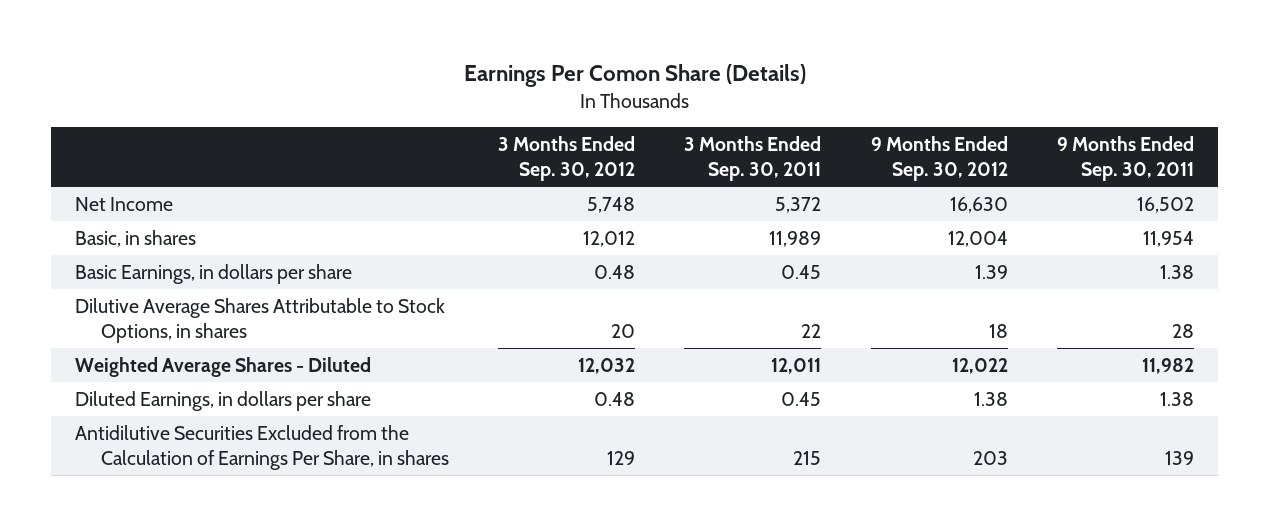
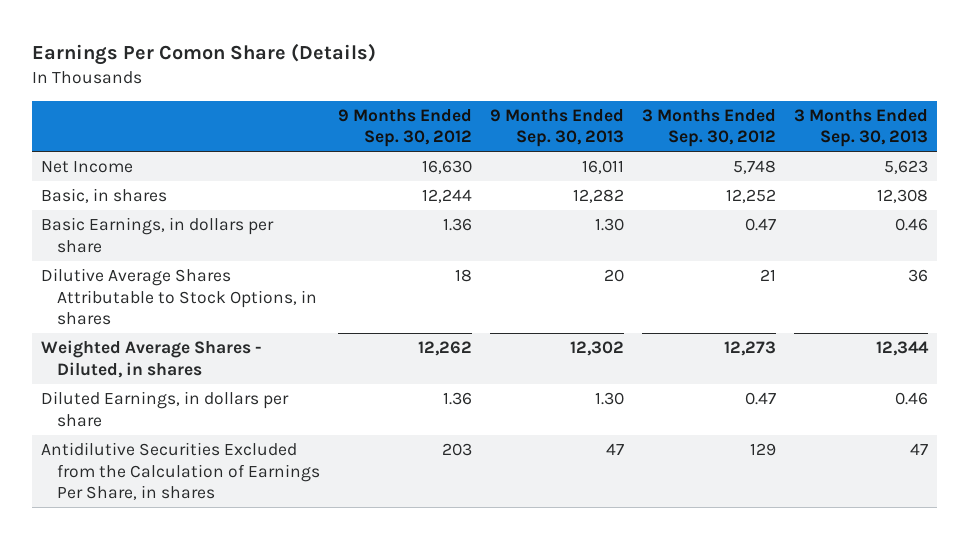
[684,136,822,182] 3 Months Ended Sep. 30, 2011 -> none
[1056,136,1194,182] 9 Months Ended Sep. 30, 2011 -> none
none -> [489,108,624,148] 9 Months Ended Sep. 30, 2013
none -> [794,108,929,148] 3 Months Ended Sep. 30, 2013
[582,230,635,247] 12,012 -> [725,189,776,204] 12,252
[947,230,1008,247] 12,004 -> [421,189,472,204] 12,244
[593,264,635,279] 0.48 -> [744,218,776,232] 0.47
[974,264,1008,279] 1.39 -> [442,218,472,232] 1.36
[610,323,635,338] 20 -> [759,269,776,282] 21
[75,356,372,377] Weighted Average Shares - Diluted -> [41,340,263,378] Weighted Average Shares - Diluted, in shares
[577,357,635,374] 12,032 -> [723,341,776,357] 12,273
[951,357,1008,374] 12,022 -> [417,341,472,357] 12,262
[593,391,635,406] 0.48 -> [744,392,776,406] 0.47
[973,391,1008,406] 1.38 -> [442,392,472,406] 1.36

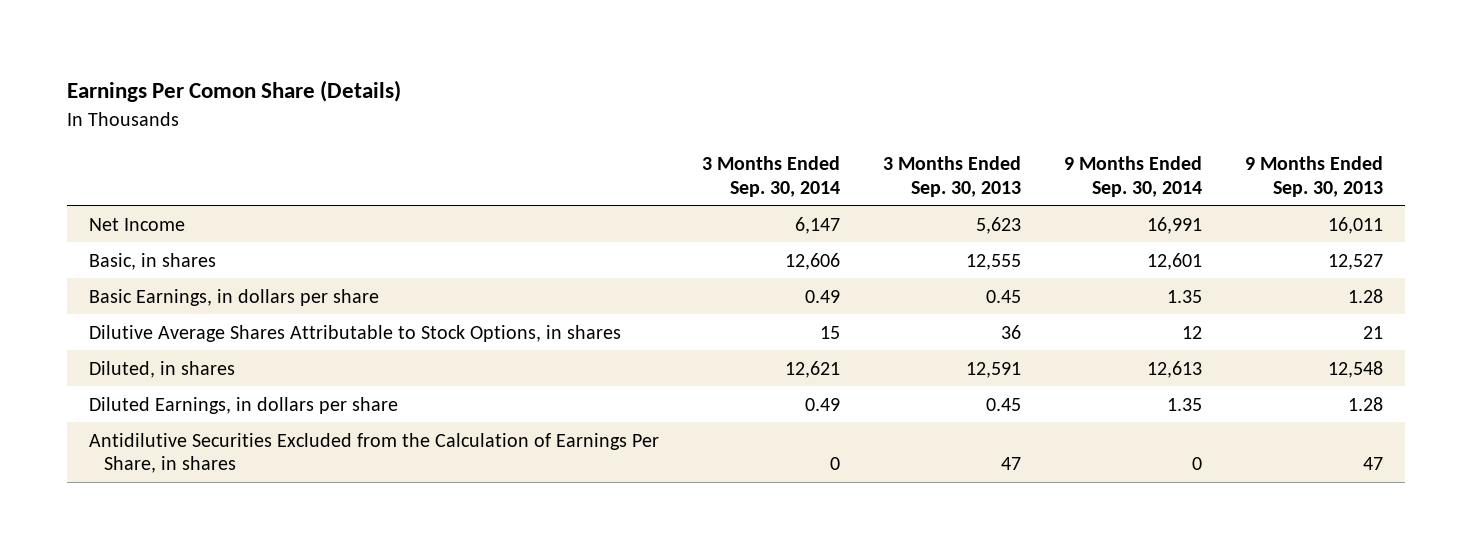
[337,108,472,148] 9 Months Ended Sep. 30, 2012 -> none
[641,108,776,148] 3 Months Ended Sep. 30, 2012 -> none
none -> [701,156,840,197] 3 Months Ended Sep. 30, 2014
none -> [1064,156,1203,197] 9 Months Ended Sep. 30, 2014
[572,189,624,204] 12,282 -> [1328,253,1384,270] 12,527
[877,189,929,204] 12,308 -> [966,253,1022,270] 12,555
[594,218,624,232] 1.30 -> [1348,288,1384,303] 1.28
[895,218,929,232] 0.46 -> [986,289,1022,303] 0.45
[603,269,624,283] 20 -> [1363,325,1384,339] 21
[41,340,263,378] Weighted Average Shares - Diluted, in shares -> [88,360,235,378] Diluted, in shares
[569,341,624,357] 12,302 -> [1328,360,1384,378] 12,548
[876,341,930,357] 12,344 -> [966,361,1022,378] 12,591
[594,392,624,406] 1.30 -> [1348,396,1384,411] 1.28
[895,392,929,406] 0.46 -> [986,397,1022,411] 0.45

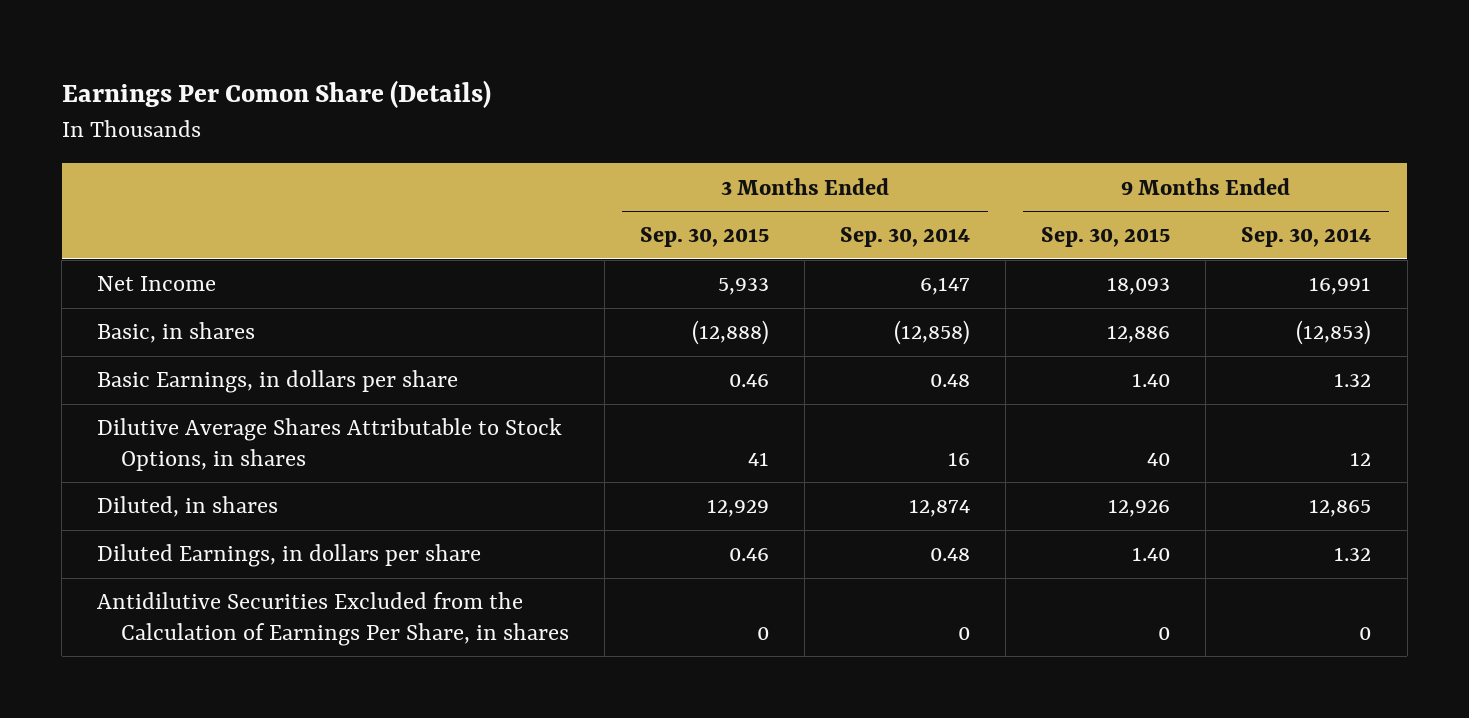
[883,156,1022,197] 3 Months Ended Sep. 30, 2013 -> none
[1245,156,1384,197] 9 Months Ended Sep. 30, 2013 -> none
none -> [639,227,769,248] Sep. 30, 2015
none -> [1041,227,1171,248] Sep. 30, 2015
[784,252,840,270] 12,606 -> [893,320,970,346] (12,858)
[1147,252,1203,270] 12,601 -> [1296,320,1372,346] (12,853)
[804,289,840,303] 0.49 -> [929,374,970,388] 0.48
[1167,289,1203,303] 1.35 -> [1334,373,1372,388] 1.32
[819,325,840,339] 15 -> [947,451,970,466] 16
[784,360,840,378] 12,621 -> [908,499,970,518] 12,874
[1147,360,1203,378] 12,613 -> [1309,499,1372,518] 12,865
[804,397,840,411] 0.49 -> [929,548,970,562] 0.48
[1167,397,1203,411] 1.35 -> [1334,547,1372,562] 1.32

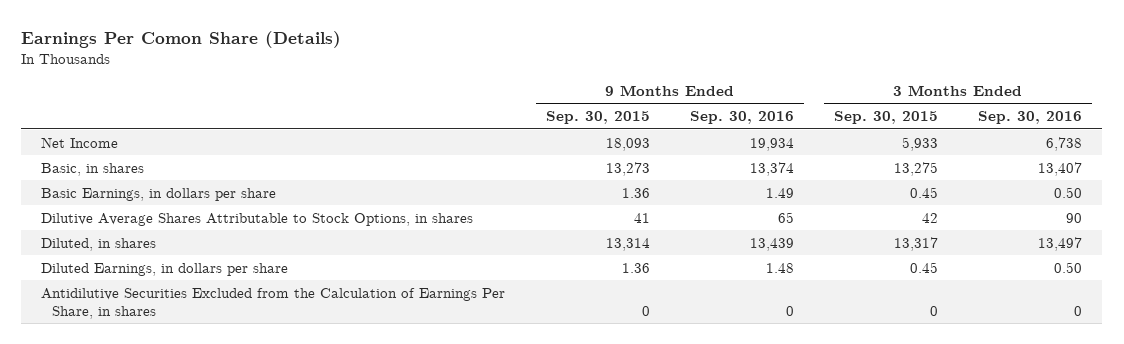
[839,227,970,248] Sep. 30, 2014 -> none
[1241,227,1372,248] Sep. 30, 2014 -> none
none -> [689,111,794,125] Sep. 30, 2016
none -> [978,111,1083,125] Sep. 30, 2016
[691,320,769,346] (12,888) -> [893,161,938,176] 13,275
[1107,325,1171,344] 12,886 -> [605,161,650,176] 13,273
[728,374,769,388] 0.46 -> [909,186,938,198] 0.45
[1132,373,1171,388] 1.40 -> [621,187,650,198] 1.36
[747,451,769,466] 41 -> [921,212,938,223] 42
[1147,452,1171,466] 40 -> [633,212,650,223] 41
[706,499,769,518] 12,929 -> [893,236,938,251] 13,317
[1108,499,1171,518] 12,926 -> [605,237,650,251] 13,314
[728,548,769,562] 0.46 -> [909,261,938,273] 0.45
[1132,547,1171,562] 1.40 -> [621,262,650,273] 1.36

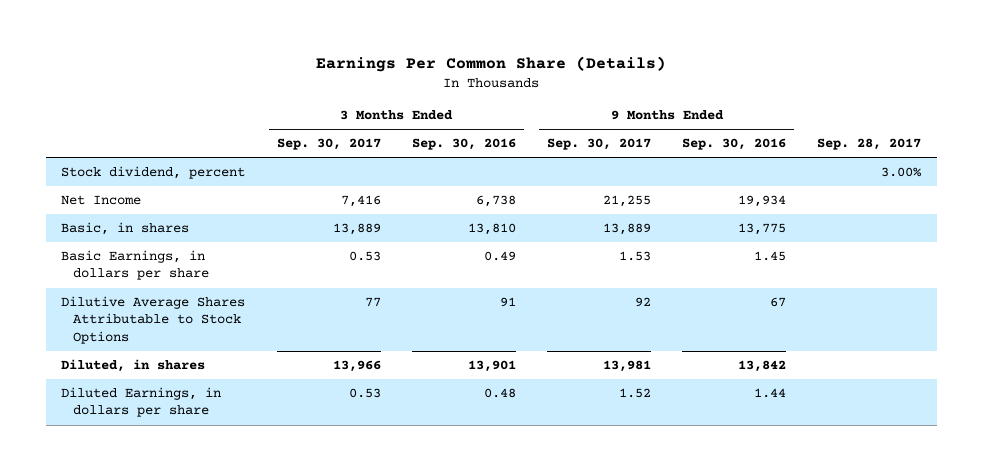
[21,31,342,49] Earnings Per Comon Share (Details) -> [316,55,667,72] Earnings Per Common Share (Details)
[545,111,650,125] Sep. 30, 2015 -> none
[833,111,938,125] Sep. 30, 2015 -> none
none -> [276,138,381,151] Sep. 30, 2017
none -> [546,138,651,151] Sep. 30, 2017
none -> [817,138,922,151] Sep. 28, 2017
none -> [61,166,246,180] Stock dividend, percent
[41,287,506,319] Antidilutive Securities Excluded from the Calculation of Earnings Per Share, in shares -> none
[749,161,794,176] 13,374 -> [738,223,787,236] 13,775
[1038,161,1083,176] 13,407 -> [467,223,516,236] 13,810
[765,187,794,198] 1.49 -> [754,251,787,262] 1.45
[1054,186,1083,198] 0.50 -> [483,251,516,262] 0.49
[41,212,474,226] Dilutive Average Shares Attributable to Stock Options, in shares -> [61,296,246,344] Dilutive Average Shares Attributable to Stock Options
[777,211,794,223] 65 -> [770,297,787,308] 67
[1066,212,1083,223] 90 -> [499,297,516,308] 91
[749,237,794,251] 13,439 -> [738,360,787,373] 13,842
[1038,236,1083,251] 13,497 -> [467,360,516,373] 13,901
[765,262,794,273] 1.48 -> [754,388,787,399] 1.44
[1054,261,1083,273] 0.50 -> [483,388,516,399] 0.48

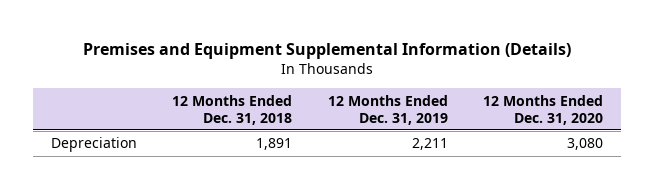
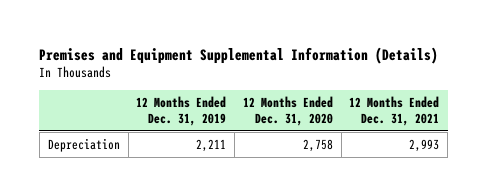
[172,94,293,125] 12 Months Ended Dec. 31, 2018 -> none
none -> [349,96,440,127] 12 Months Ended Dec. 31, 2021
[567,138,604,151] 3,080 -> [302,138,333,152] 2,758

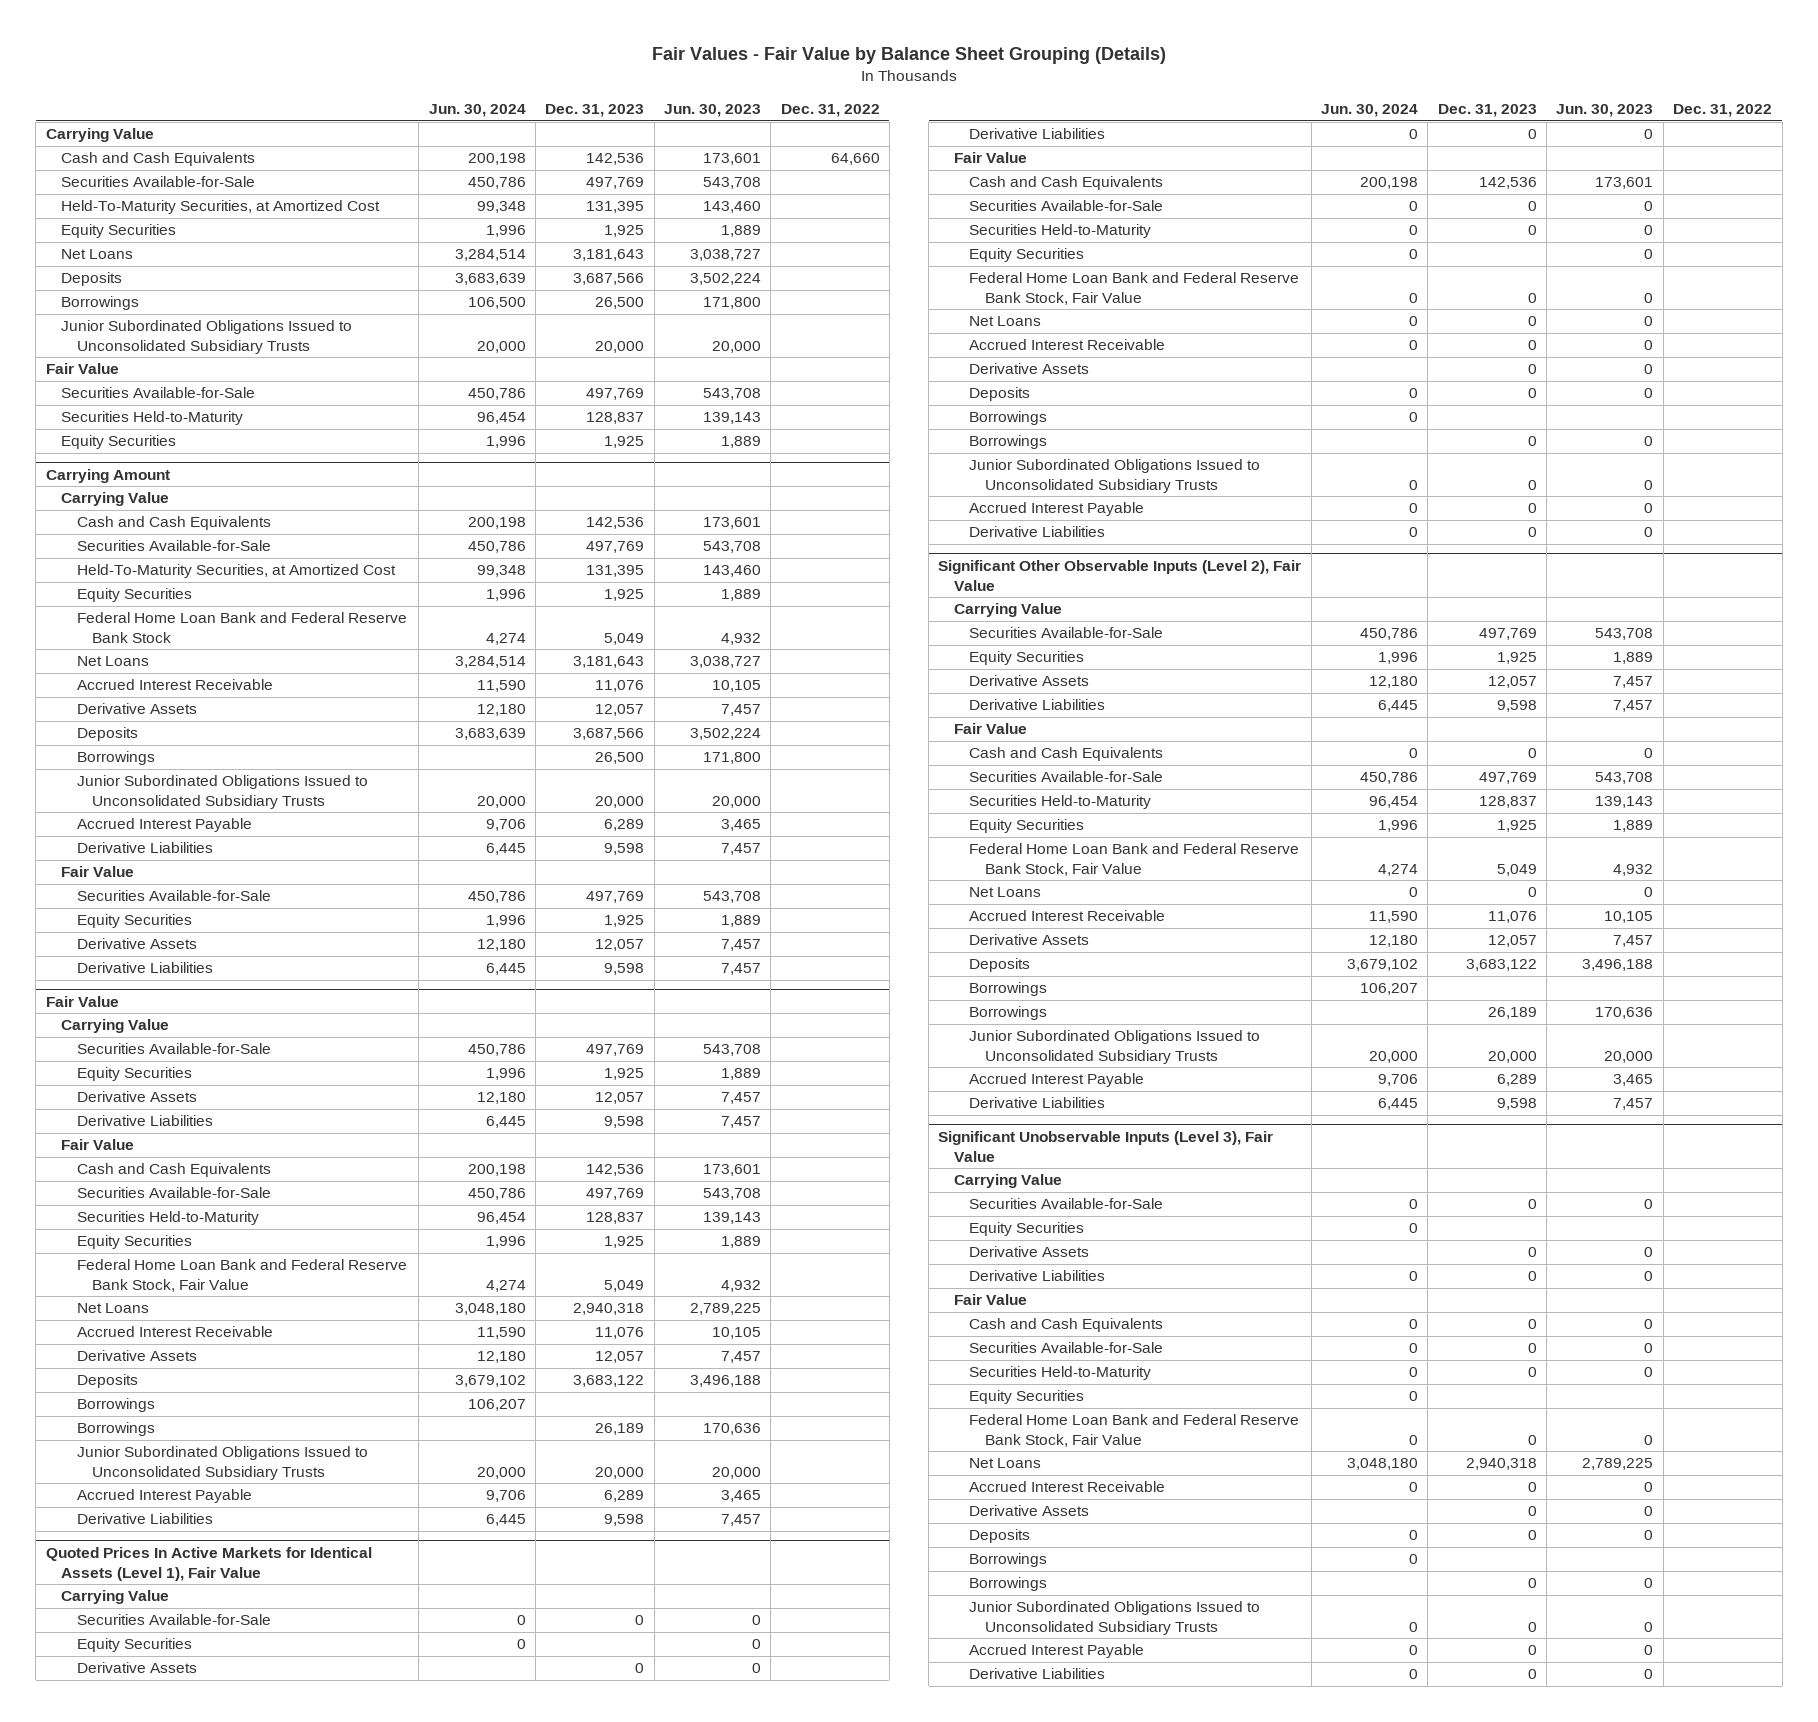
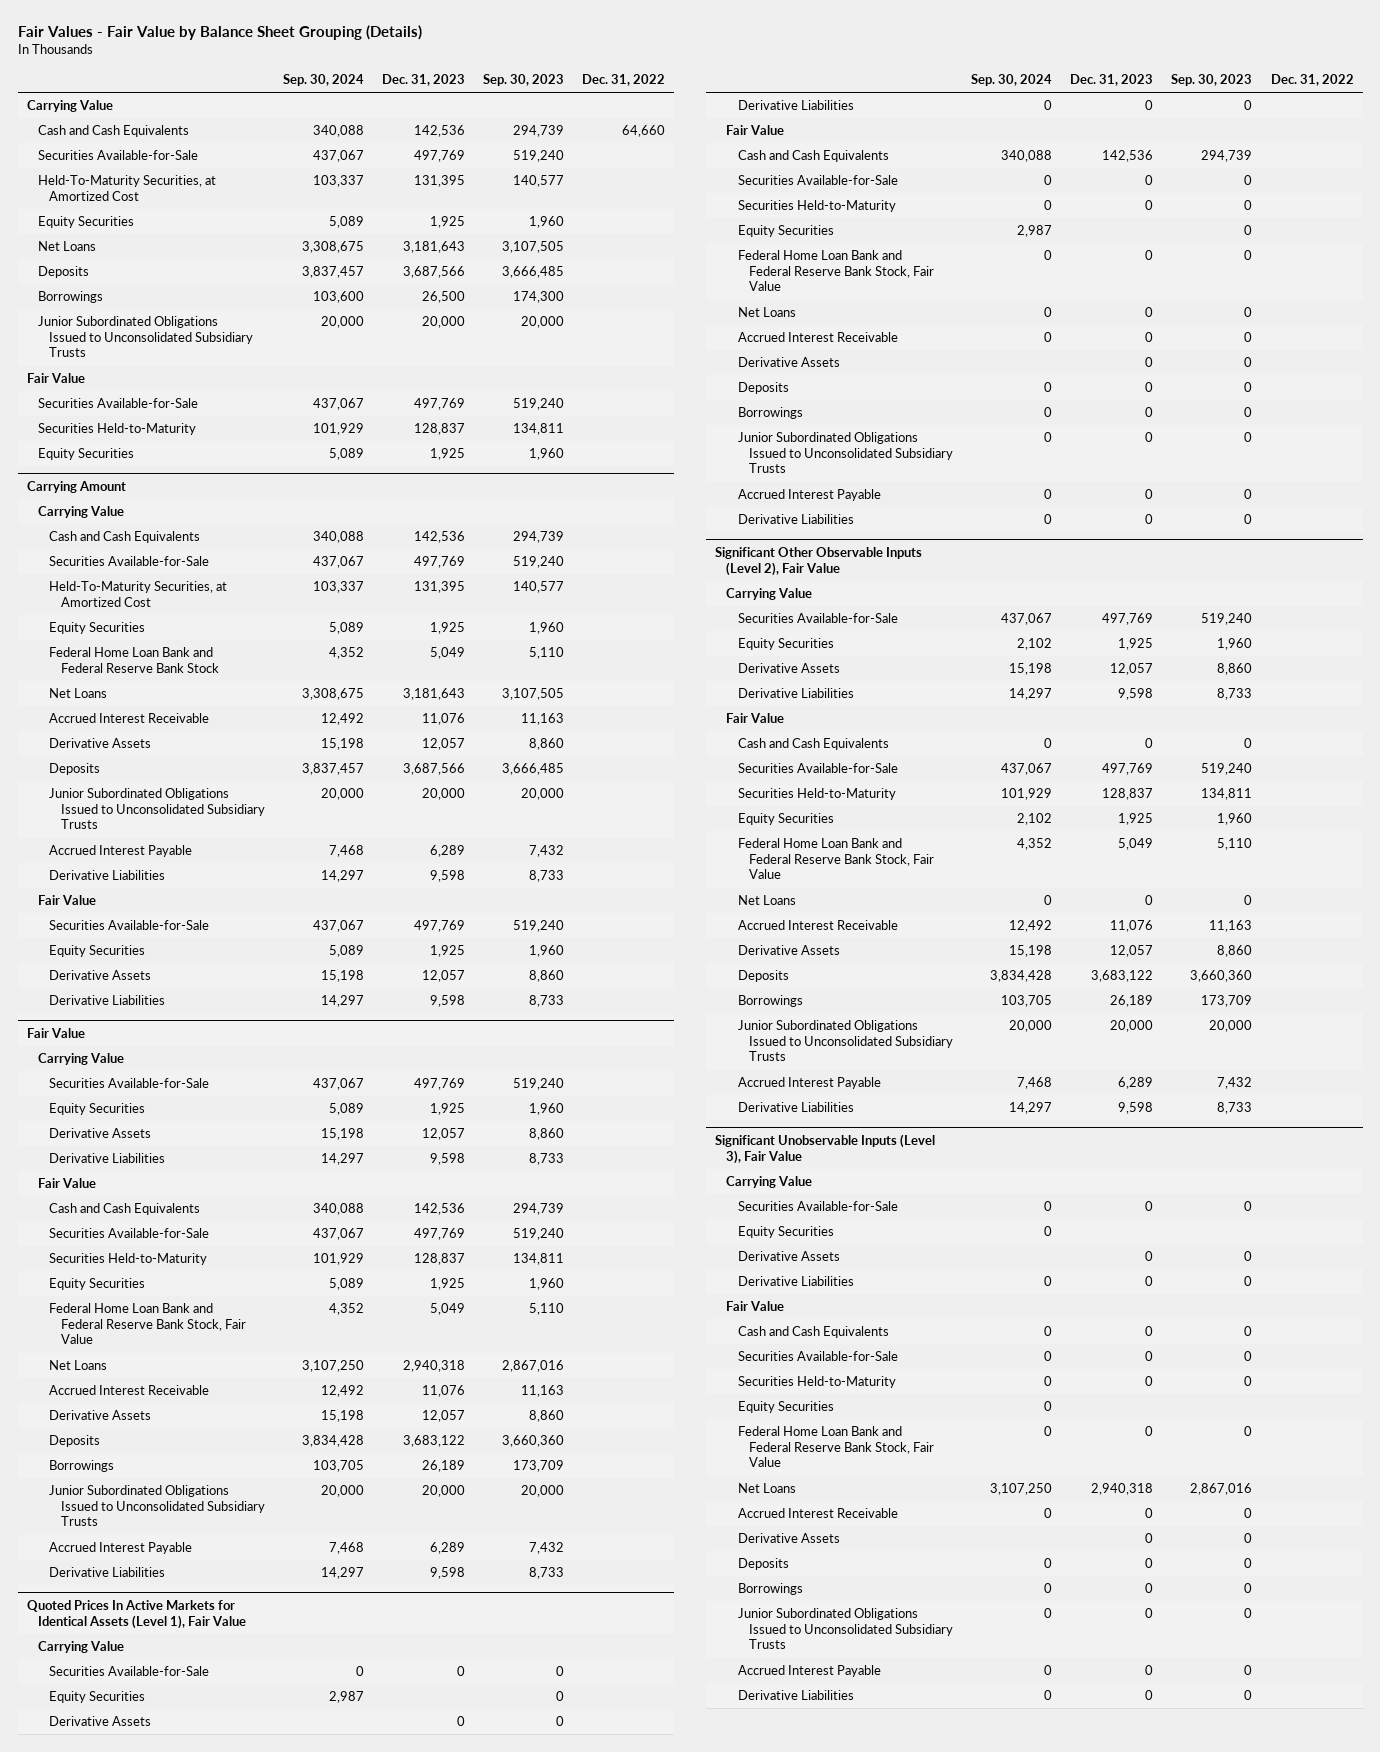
[428,104,526,118] Jun. 30, 2024 -> none
[663,104,761,118] Jun. 30, 2023 -> none
none -> [282,74,364,87] Sep. 30, 2024
none -> [483,74,565,87] Sep. 30, 2023
[76,751,155,766] Borrowings -> none
[76,1398,155,1413] Borrowings -> none
[969,411,1048,426] Borrowings -> none
[969,982,1048,997] Borrowings -> none
[969,1553,1048,1568] Borrowings -> none

